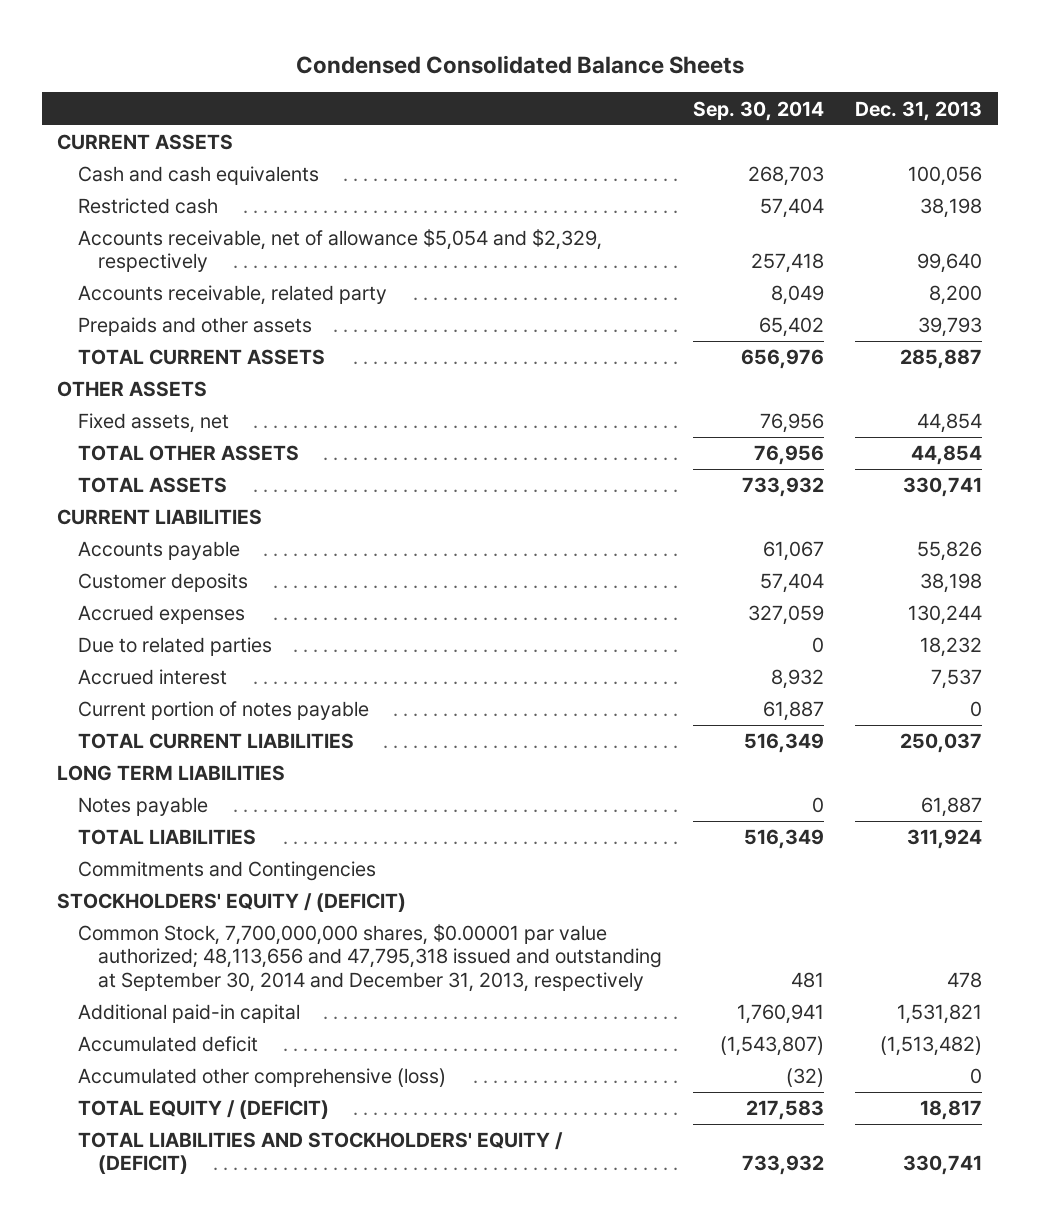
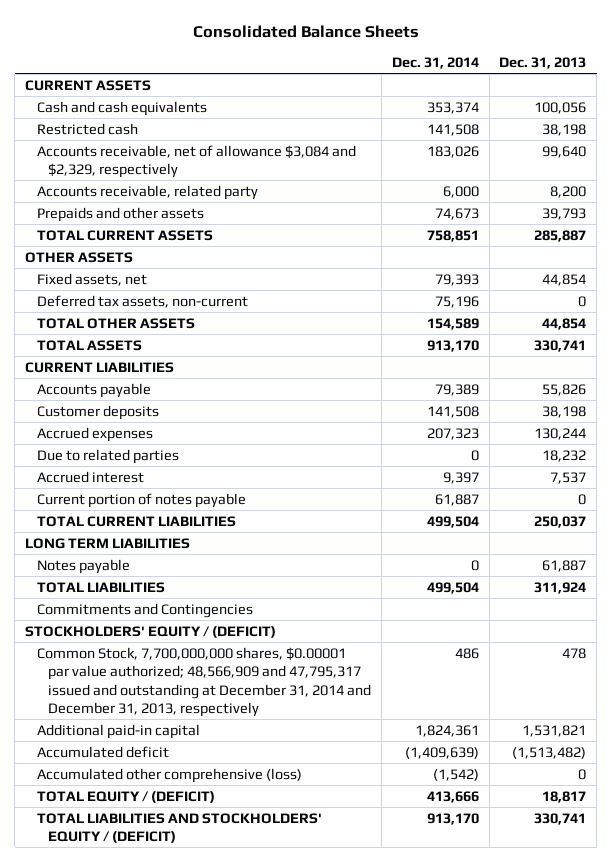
[295,54,744,74] Condensed Consolidated Balance Sheets -> [192,24,419,38] Consolidated Balance Sheets
[693,100,825,121] Sep. 30, 2014 -> none
none -> [391,56,479,69] Dec. 31, 2014
[77,229,602,273] Accounts receivable, net of allowance $5,054 and $2,329, respectively -> [36,144,356,179] Accounts receivable, net of allowance $3,084 and $2,329, respectively
none -> [36,294,248,308] Deferred tax assets, non-current
[77,924,663,992] Common Stock, 7,700,000,000 shares, $0.00001 par value authorized; 48,113,656 and 47,795,318 issued and outstanding at September 30, 2014 and December 31, 2013, respectively -> [36,646,372,718] Common Stock, 7,700,000,000 shares, $0.00001 par value authorized; 48,566,909 and 47,795,317 issued and outstanding at December 31, 2014 and December 31, 2013, respectively

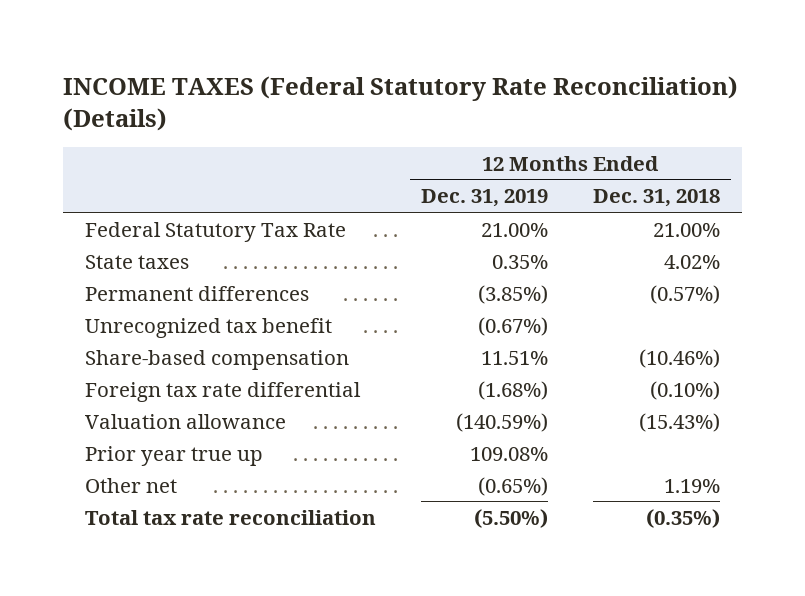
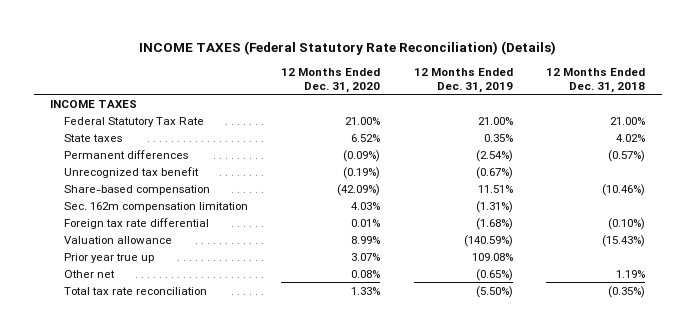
none -> [281,67,381,93] 12 Months Ended Dec. 31, 2020
none -> [50,99,138,108] INCOME TAXES
[477,284,548,304] (3.85%) -> [475,149,513,162] (2.54%)
none -> [63,201,248,212] Sec. 162m compensation limitation

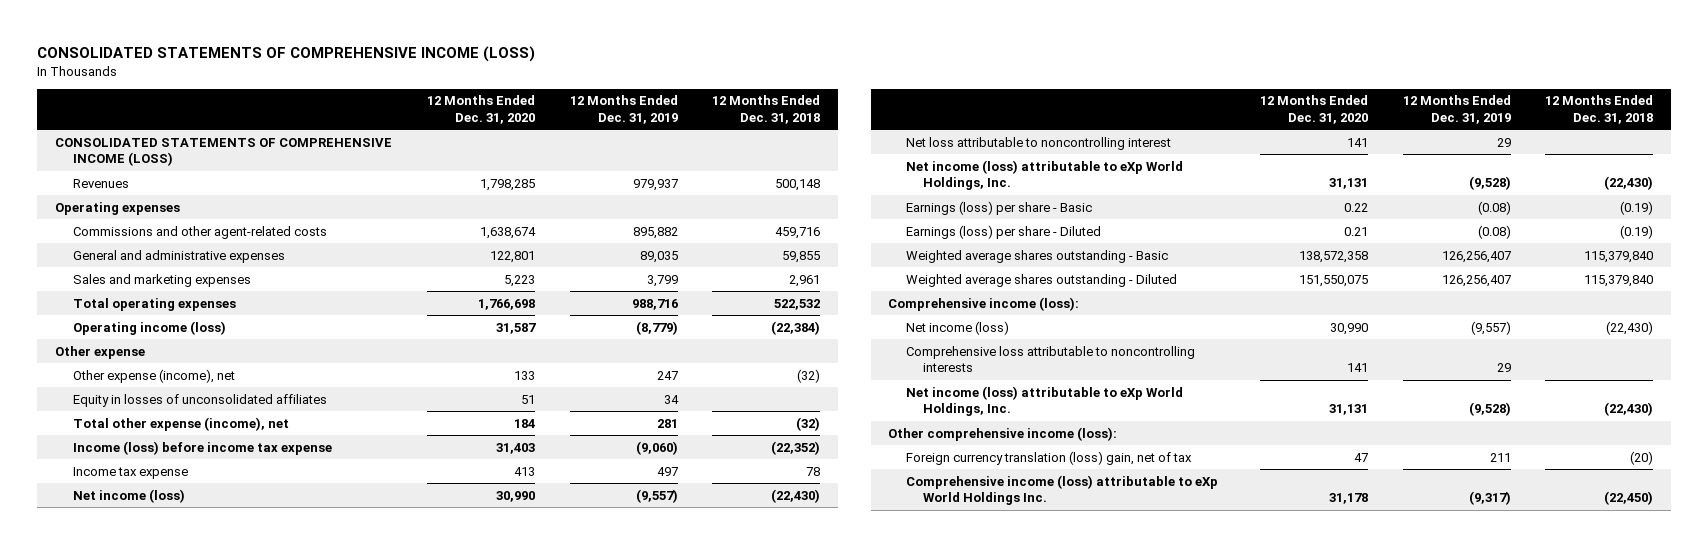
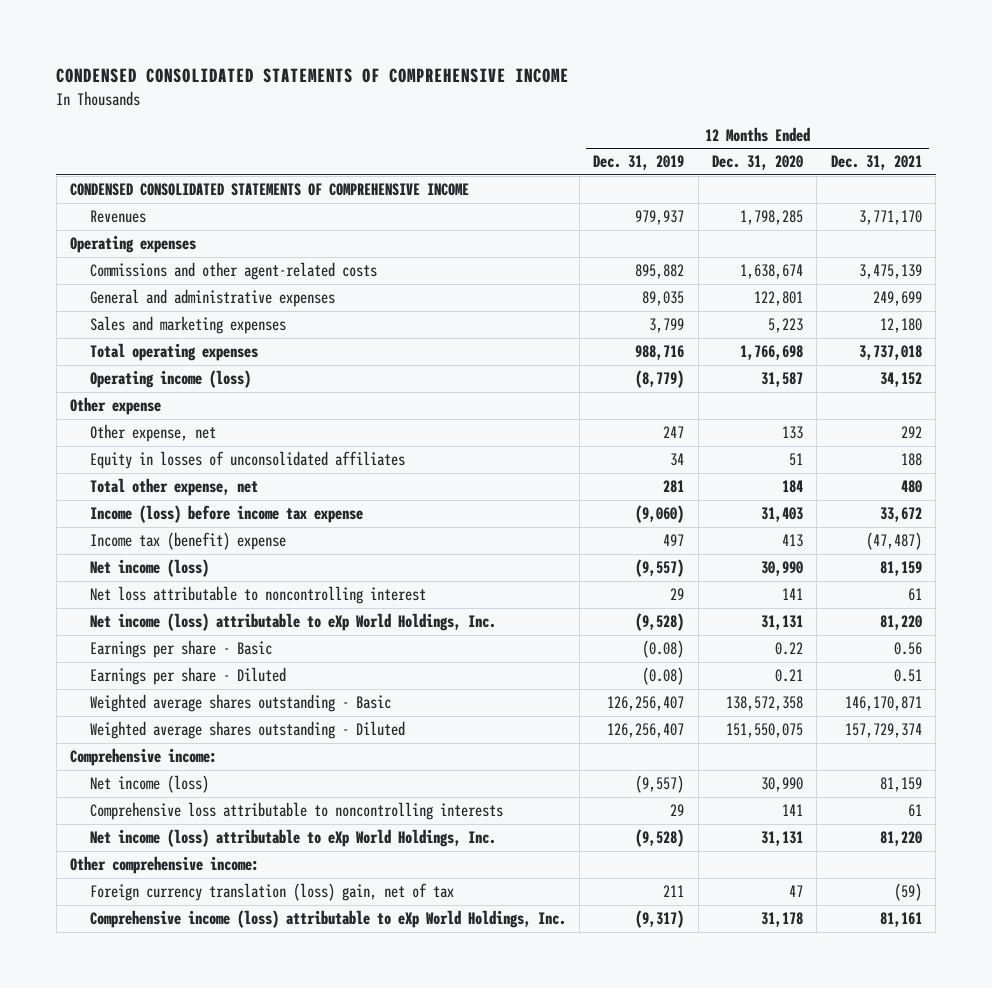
[37,45,536,62] CONSOLIDATED STATEMENTS OF COMPREHENSIVE INCOME (LOSS) -> [56,68,570,84] CONDENSED CONSOLIDATED STATEMENTS OF COMPREHENSIVE INCOME
[712,95,821,124] 12 Months Ended Dec. 31, 2018 -> none
none -> [830,155,922,171] Dec. 31, 2021
[54,137,392,167] CONSOLIDATED STATEMENTS OF COMPREHENSIVE INCOME (LOSS) -> [70,183,470,197] CONDENSED CONSOLIDATED STATEMENTS OF COMPREHENSIVE INCOME
[72,368,235,383] Other expense (income), net -> [89,424,216,443] Other expense, net
[72,416,289,431] Total other expense (income), net -> [89,478,258,497] Total other expense, net
[72,466,188,479] Income tax expense -> [89,532,286,551] Income tax (benefit) expense
[905,200,1092,215] Earnings (loss) per share - Basic -> [89,640,272,659] Earnings per share - Basic
[905,224,1101,239] Earnings (loss) per share - Diluted -> [89,667,286,686] Earnings per share - Diluted
[887,296,1079,311] Comprehensive income (loss): -> [70,748,218,767] Comprehensive income:
[887,426,1117,441] Other comprehensive income (loss): -> [70,856,260,875] Other comprehensive income:
[905,474,1218,506] Comprehensive income (loss) attributable to eXp World Holdings Inc. -> [89,910,566,929] Comprehensive income (loss) attributable to eXp World Holdings, Inc.

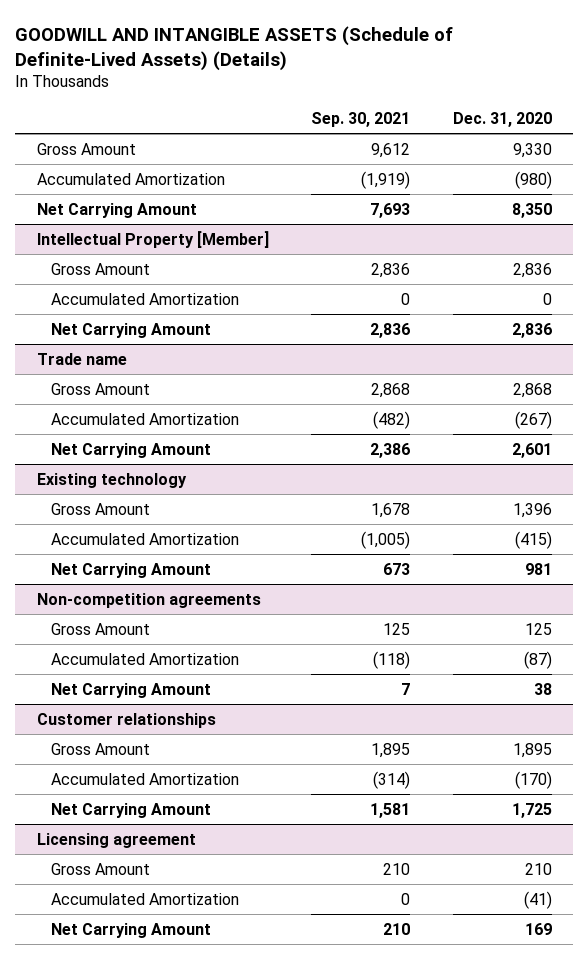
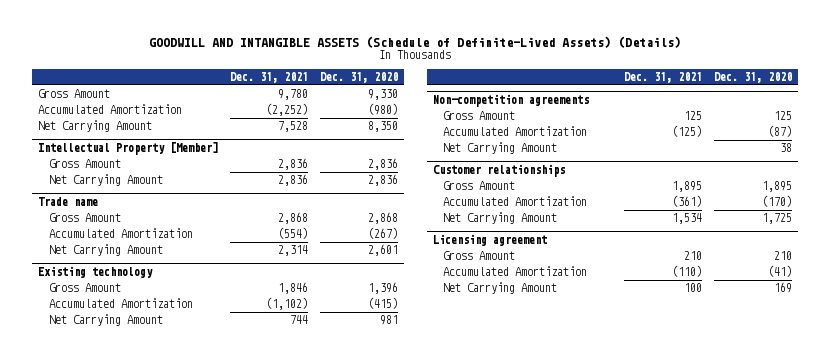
[311,112,411,128] Sep. 30, 2021 -> none
none -> [229,71,308,83] Dec. 31, 2021
[50,292,239,305] Accumulated Amortization -> none

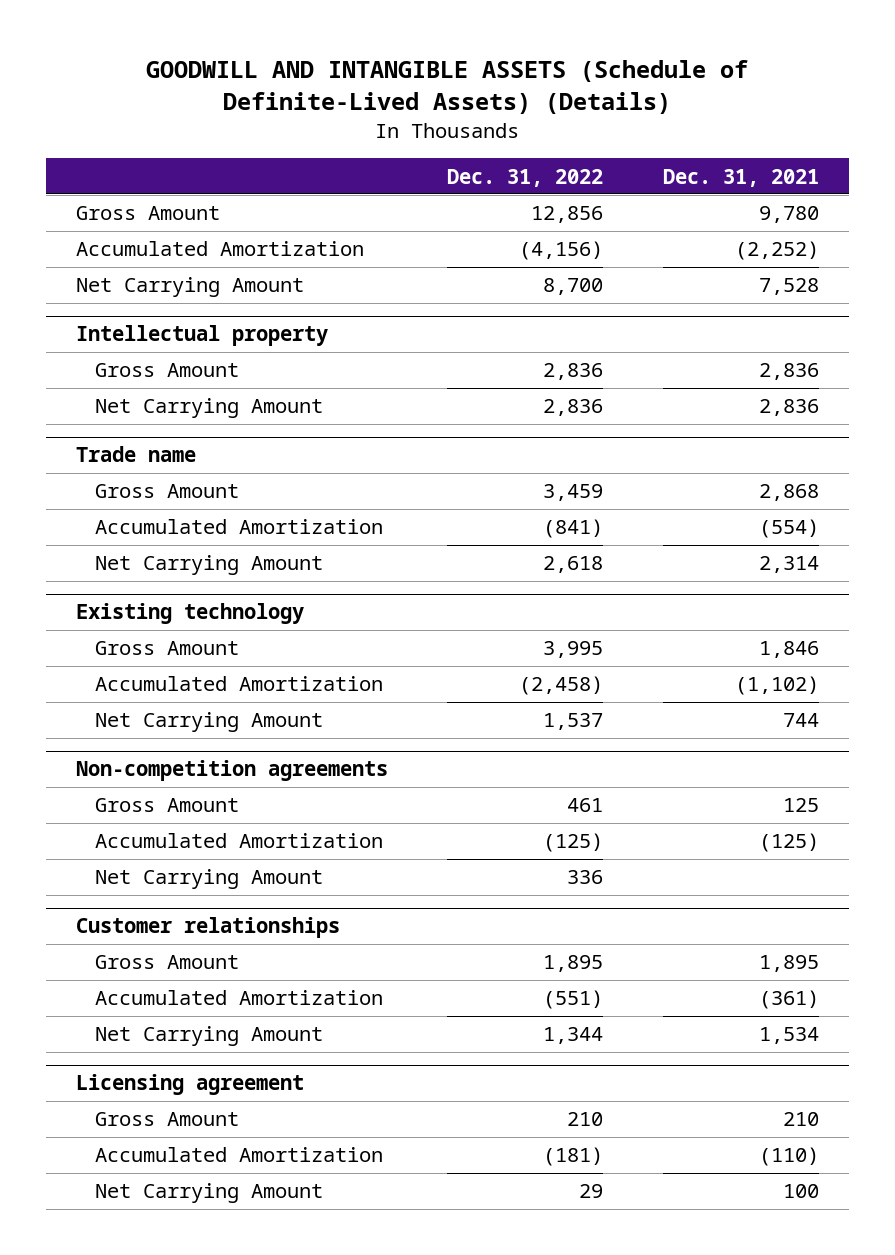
[319,71,398,83] Dec. 31, 2020 -> none
none -> [447,168,604,187] Dec. 31, 2022
[38,142,219,156] Intellectual Property [Member] -> [75,325,328,347] Intellectual property

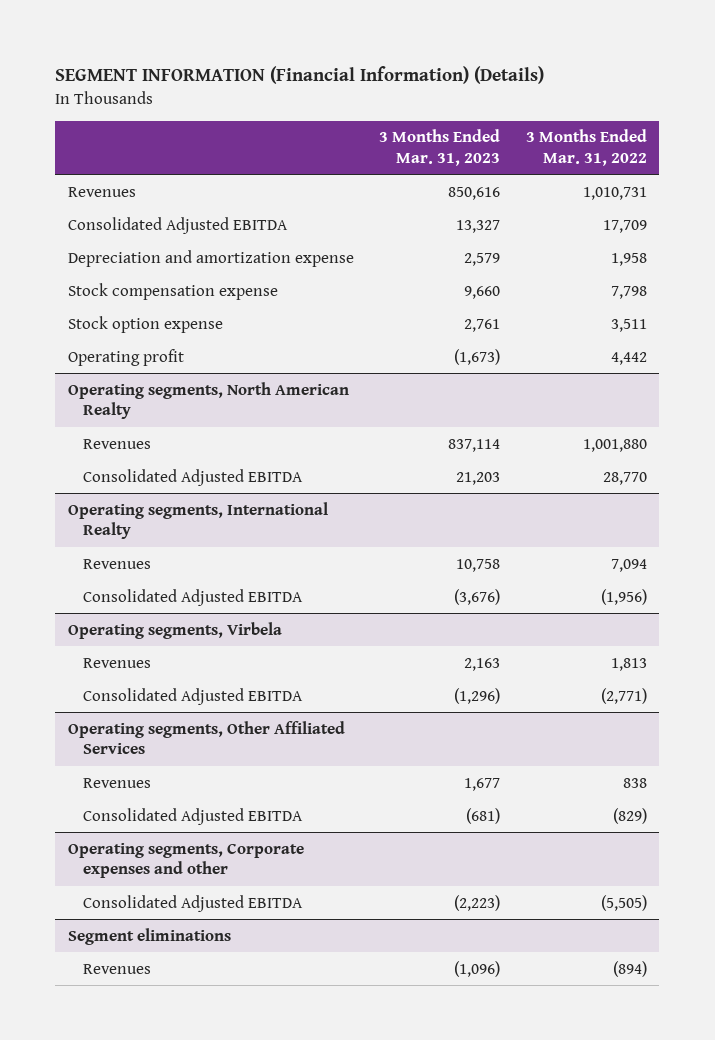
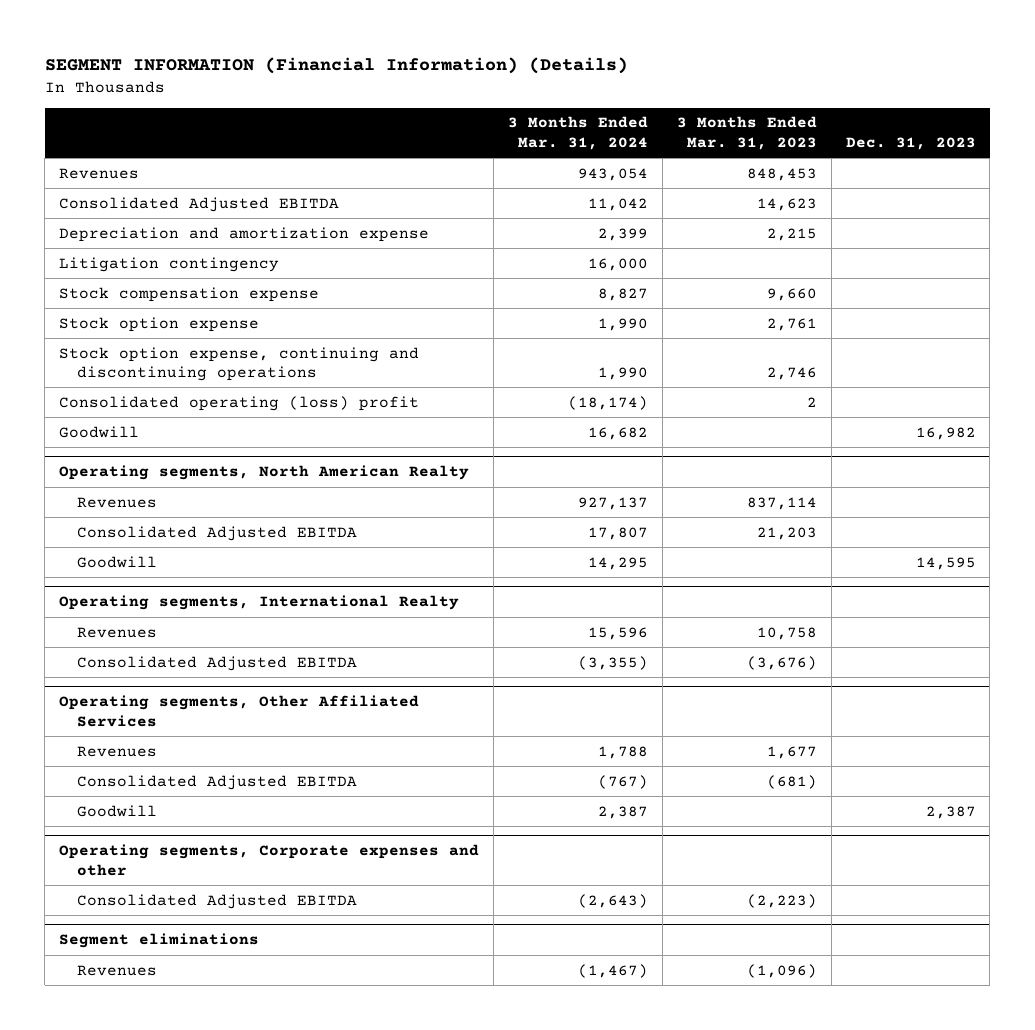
[525,129,647,167] 3 Months Ended Mar. 31, 2022 -> none
none -> [507,116,648,150] 3 Months Ended Mar. 31, 2024
none -> [845,136,976,150] Dec. 31, 2023
[448,186,501,200] 850,616 -> [746,167,817,181] 848,453
[456,219,501,233] 13,327 -> [756,197,817,211] 14,623
[464,252,501,266] 2,579 -> [766,227,817,241] 2,215
none -> [59,256,280,272] Litigation contingency
none -> [59,346,420,382] Stock option expense, continuing and discontinuing operations
[67,348,184,366] Operating profit -> [59,395,420,411] Consolidated operating (loss) profit
[454,348,501,365] (1,673) -> [806,396,817,407] 2
none -> [59,425,140,438] Goodwill
none -> [76,555,157,568] Goodwill
[67,621,282,639] Operating segments, Virbela -> none
[82,657,151,668] Revenues -> none
[82,687,303,705] Consolidated Adjusted EBITDA -> none
none -> [76,804,157,817] Goodwill

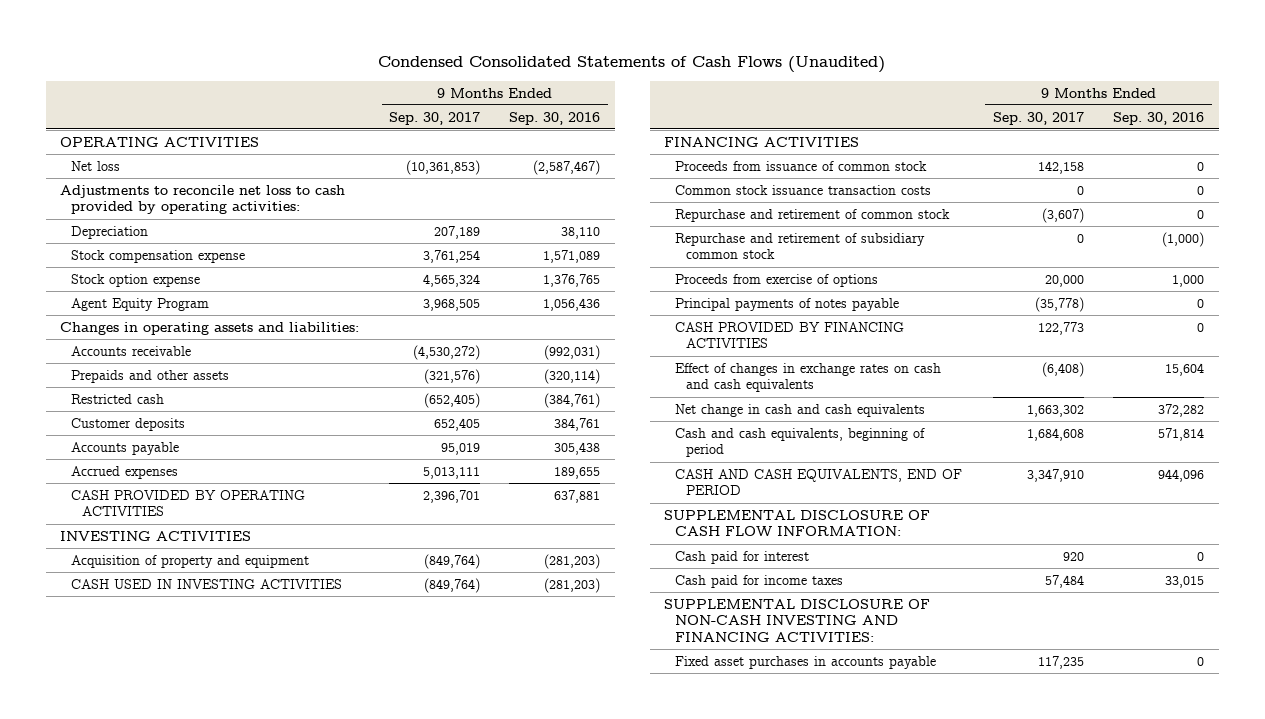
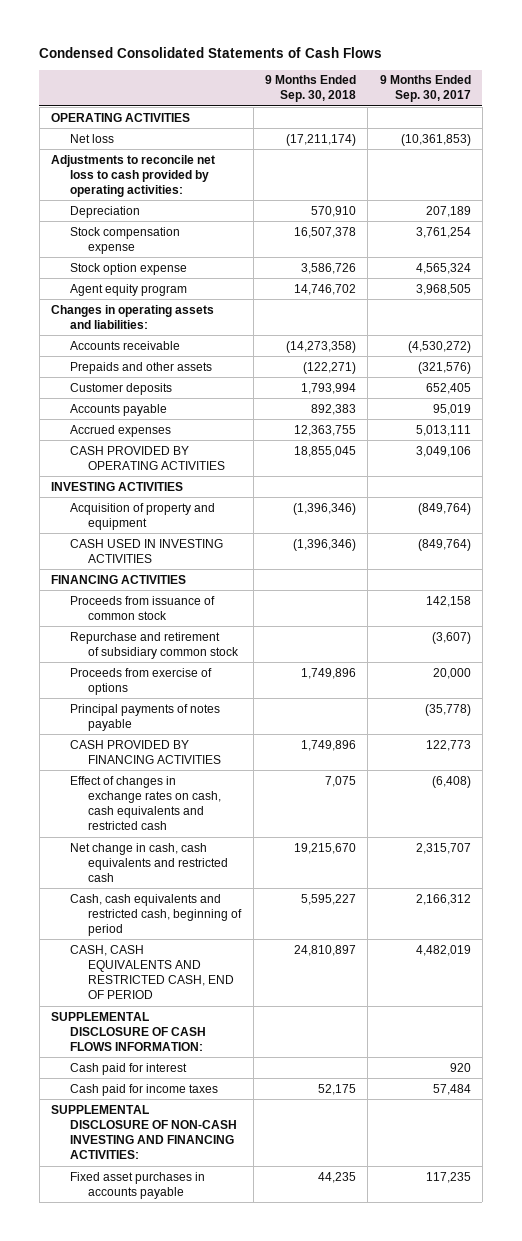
[378,56,886,74] Condensed Consolidated Statements of Cash Flows (Unaudited) -> [39,46,383,58] Condensed Consolidated Statements of Cash Flows
[509,111,601,125] Sep. 30, 2016 -> none
none -> [264,75,356,103] 9 Months Ended Sep. 30, 2018
[71,297,210,311] Agent Equity Program -> [69,283,187,296] Agent equity program
[71,393,165,404] Restricted cash -> none
[422,489,480,503] 2,396,701 -> [415,445,471,457] 3,049,106
[675,184,932,195] Common stock issuance transaction costs -> none
[675,232,926,260] Repurchase and retirement of subsidiary common stock -> none
[675,208,951,222] Repurchase and retirement of common stock -> [69,631,240,659] Repurchase and retirement of subsidiary common stock
[675,362,942,393] Effect of changes in exchange rates on cash and cash equivalents -> [69,775,222,831] Effect of changes in exchange rates on cash, cash equivalents and restricted cash
[675,403,926,417] Net change in cash and cash equivalents -> [69,842,229,882] Net change in cash, cash equivalents and restricted cash
[1026,404,1084,417] 1,663,302 -> [415,842,471,854] 2,315,707
[675,427,926,458] Cash and cash equivalents, beginning of period -> [69,893,243,936] Cash, cash equivalents and restricted cash, beginning of period
[1026,427,1084,441] 1,684,608 -> [415,893,471,905] 2,166,312
[675,468,963,496] CASH AND CASH EQUIVALENTS, END OF PERIOD -> [69,944,235,1000] CASH, CASH EQUIVALENTS AND RESTRICTED CASH, END OF PERIOD
[1026,468,1084,482] 3,347,910 -> [415,944,471,956] 4,482,019
[664,509,931,537] SUPPLEMENTAL DISCLOSURE OF CASH FLOW INFORMATION: -> [51,1011,206,1051] SUPPLEMENTAL DISCLOSURE OF CASH FLOWS INFORMATION:

